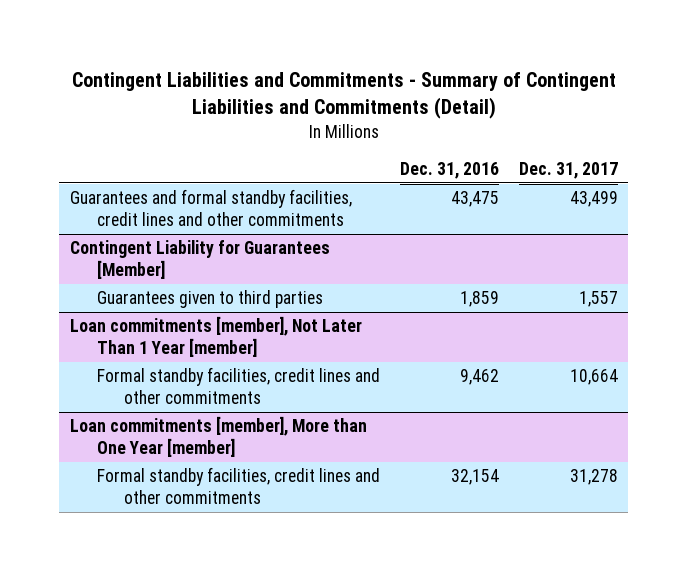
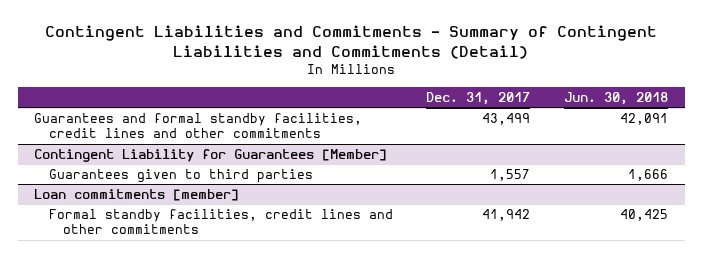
[399,162,499,180] Dec. 31, 2016 -> none
none -> [563,91,668,105] Jun. 30, 2018
[69,316,362,358] Loan commitments [member], Not Later Than 1 Year [member] -> none
[69,416,367,458] Loan commitments [member], More than One Year [member] -> none
[96,467,380,505] Formal standby facilities, credit lines and other commitments -> none
none -> [34,188,240,201] Loan commitments [member]
[569,369,618,386] 10,664 -> [482,208,531,221] 41,942

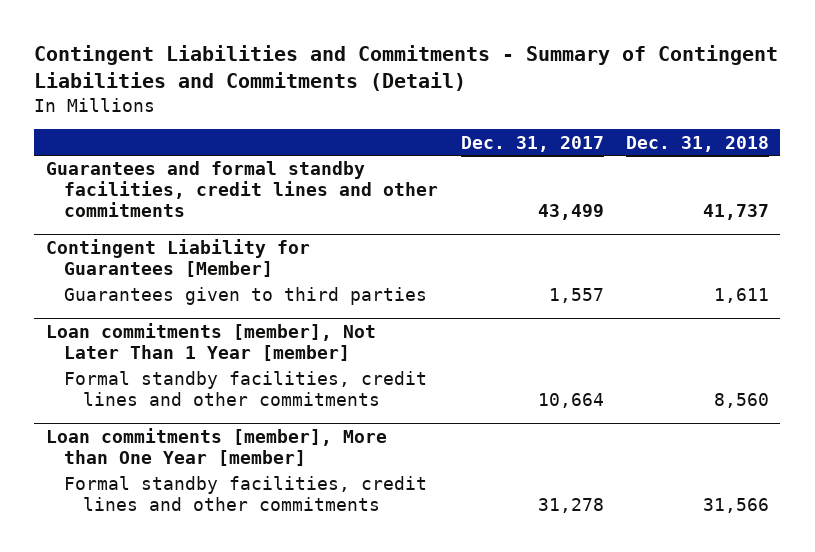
[563,91,668,105] Jun. 30, 2018 -> none
none -> [626,135,770,152] Dec. 31, 2018
[34,188,240,201] Loan commitments [member] -> none
none -> [45,322,376,361] Loan commitments [member], Not Later Than 1 Year [member]
[482,208,531,221] 41,942 -> [537,393,604,409] 10,664
none -> [45,427,387,466] Loan commitments [member], More than One Year [member]
none -> [64,476,428,512] Formal standby facilities, credit lines and other commitments

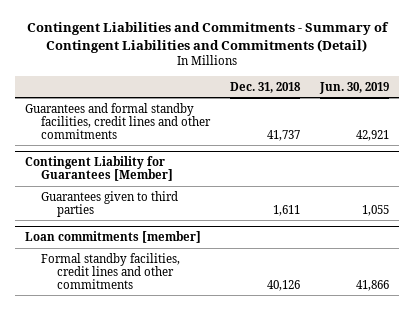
[460,135,604,152] Dec. 31, 2017 -> none
none -> [318,82,389,95] Jun. 30, 2019
[45,322,376,361] Loan commitments [member], Not Later Than 1 Year [member] -> none
[45,427,387,466] Loan commitments [member], More than One Year [member] -> none
[64,476,428,512] Formal standby facilities, credit lines and other commitments -> none
none -> [24,231,201,244] Loan commitments [member]
[714,393,770,409] 8,560 -> [266,279,300,291] 40,126

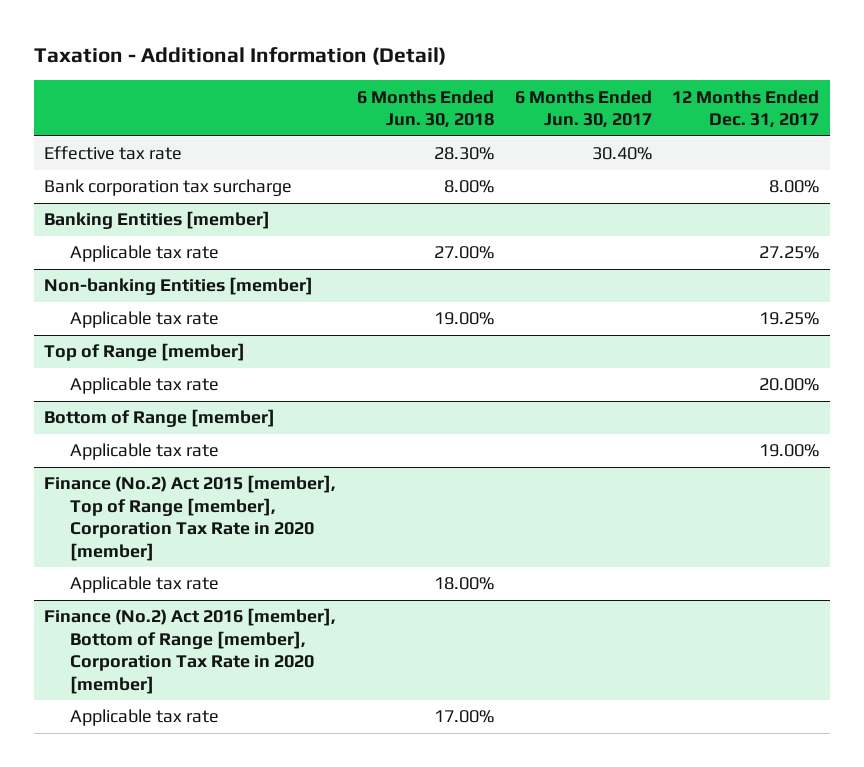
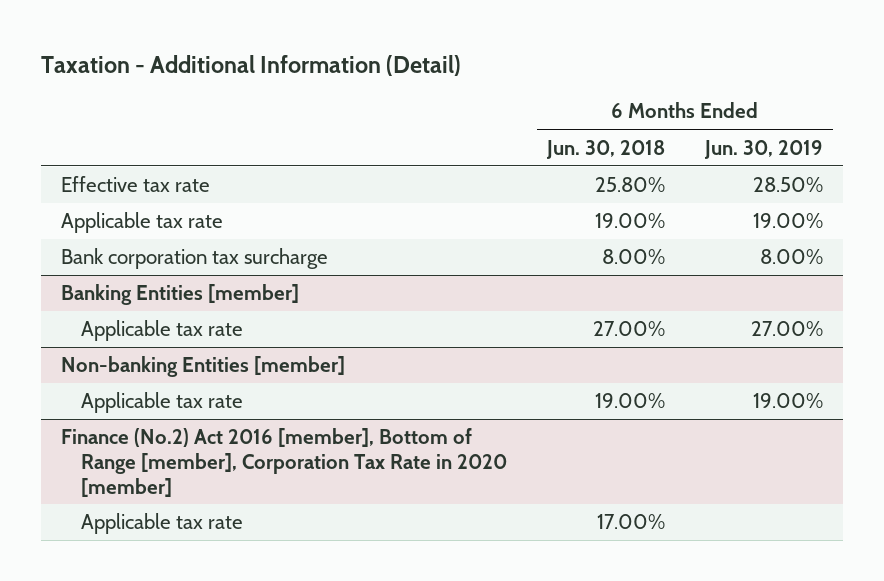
[514,89,652,129] 6 Months Ended Jun. 30, 2017 -> none
[672,89,820,129] 12 Months Ended Dec. 31, 2017 -> none
none -> [703,139,823,159] Jun. 30, 2019
[434,147,495,161] 28.30% -> [594,177,665,193] 25.80%
none -> [61,212,224,234] Applicable tax rate
[44,343,246,362] Top of Range [member] -> none
[70,377,220,395] Applicable tax rate -> none
[44,409,276,428] Bottom of Range [member] -> none
[70,443,220,461] Applicable tax rate -> none
[44,475,337,561] Finance (No.2) Act 2015 [member], Top of Range [member], Corporation Tax Rate in 2020 [member] -> none
[70,576,220,594] Applicable tax rate -> none

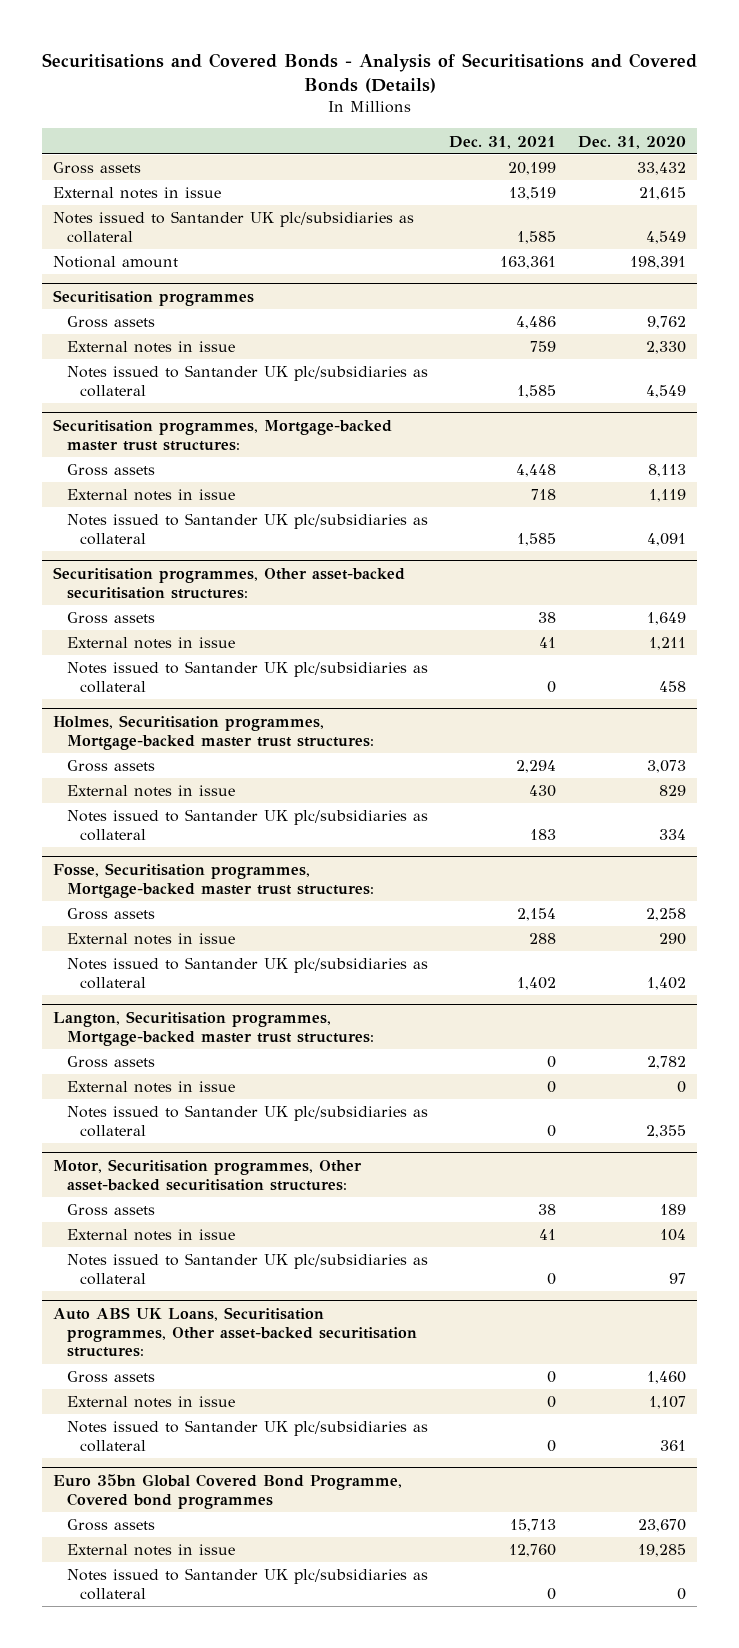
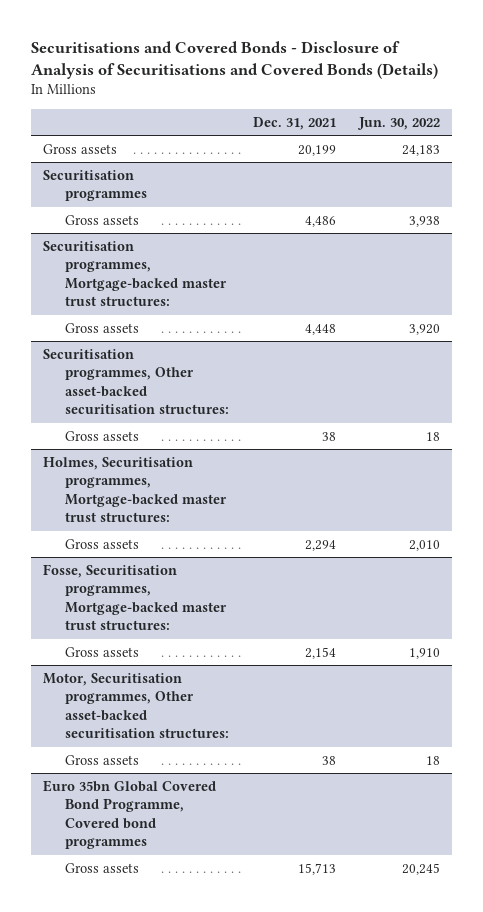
[41,52,697,94] Securitisations and Covered Bonds - Analysis of Securitisations and Covered Bonds (Details) -> [30,41,438,80] Securitisations and Covered Bonds - Disclosure of Analysis of Securitisations and Covered Bonds (Details)
[578,135,687,149] Dec. 31, 2020 -> none
none -> [357,116,441,130] Jun. 30, 2022
[52,187,221,200] External notes in issue -> none
[52,211,414,244] Notes issued to Santander UK plc/subsidiaries as collateral -> none
[52,256,178,269] Notional amount -> none
[66,341,235,354] External notes in issue -> none
[66,365,428,398] Notes issued to Santander UK plc/subsidiaries as collateral -> none
[66,489,235,502] External notes in issue -> none
[66,513,428,546] Notes issued to Santander UK plc/subsidiaries as collateral -> none
[66,637,235,650] External notes in issue -> none
[66,661,428,694] Notes issued to Santander UK plc/subsidiaries as collateral -> none
[66,785,235,798] External notes in issue -> none
[66,809,428,842] Notes issued to Santander UK plc/subsidiaries as collateral -> none
[66,933,235,946] External notes in issue -> none
[66,957,428,990] Notes issued to Santander UK plc/subsidiaries as collateral -> none
[52,1010,374,1046] Langton, Securitisation programmes, Mortgage-backed master trust structures: -> none
[66,1056,155,1069] Gross assets -> none
[66,1081,235,1094] External notes in issue -> none
[66,1105,428,1138] Notes issued to Santander UK plc/subsidiaries as collateral -> none
[66,1229,235,1242] External notes in issue -> none
[66,1253,428,1286] Notes issued to Santander UK plc/subsidiaries as collateral -> none
[52,1306,417,1358] Auto ABS UK Loans, Securitisation programmes, Other asset-backed securitisation structures: -> none
[66,1371,155,1384] Gross assets -> none
[66,1396,235,1409] External notes in issue -> none
[66,1420,428,1453] Notes issued to Santander UK plc/subsidiaries as collateral -> none
[66,1544,235,1557] External notes in issue -> none
[66,1568,428,1601] Notes issued to Santander UK plc/subsidiaries as collateral -> none

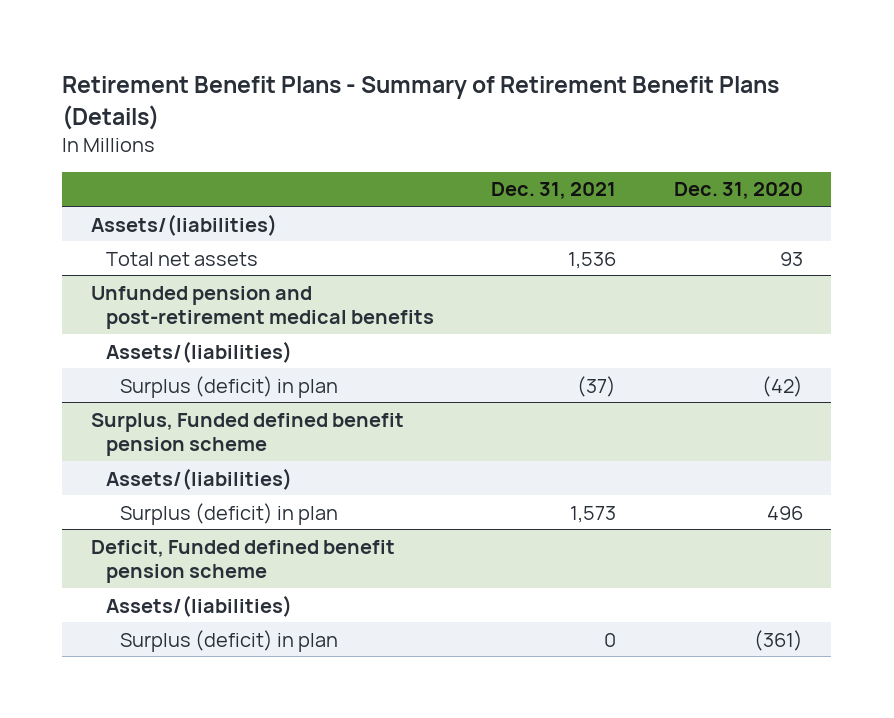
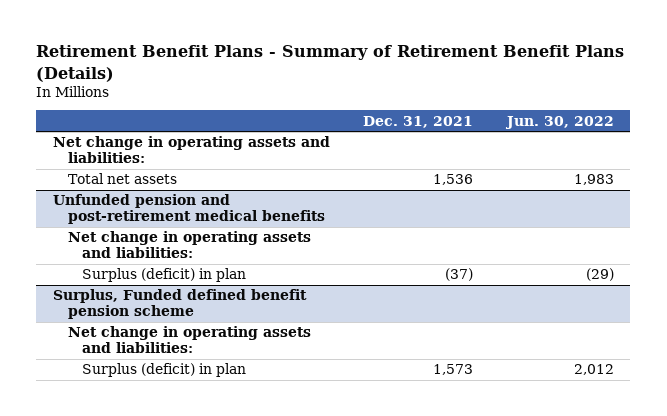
[673,182,803,200] Dec. 31, 2020 -> none
none -> [504,115,614,129] Jun. 30, 2022
[91,213,278,236] Assets/(liabilities) -> [53,136,331,164] Net change in operating assets and liabilities:
[105,340,292,363] Assets/(liabilities) -> [67,231,311,259] Net change in operating assets and liabilities:
[105,467,292,490] Assets/(liabilities) -> [67,326,311,354] Net change in operating assets and liabilities:
[91,539,396,584] Deficit, Funded defined benefit pension scheme -> none
[105,594,292,617] Assets/(liabilities) -> none
[120,629,339,652] Surplus (deficit) in plan -> none

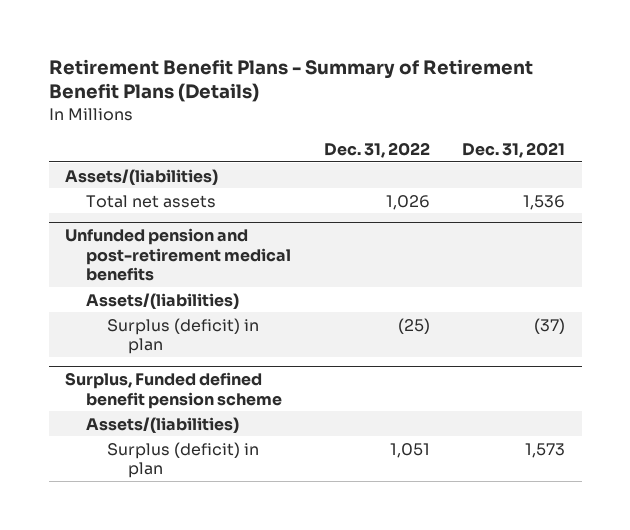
[504,115,614,129] Jun. 30, 2022 -> none
none -> [323,141,430,158] Dec. 31, 2022
[53,136,331,164] Net change in operating assets and liabilities: -> [64,168,218,185] Assets/(liabilities)
[67,231,311,259] Net change in operating assets and liabilities: -> [85,292,239,309] Assets/(liabilities)
[67,326,311,354] Net change in operating assets and liabilities: -> [85,416,239,433] Assets/(liabilities)

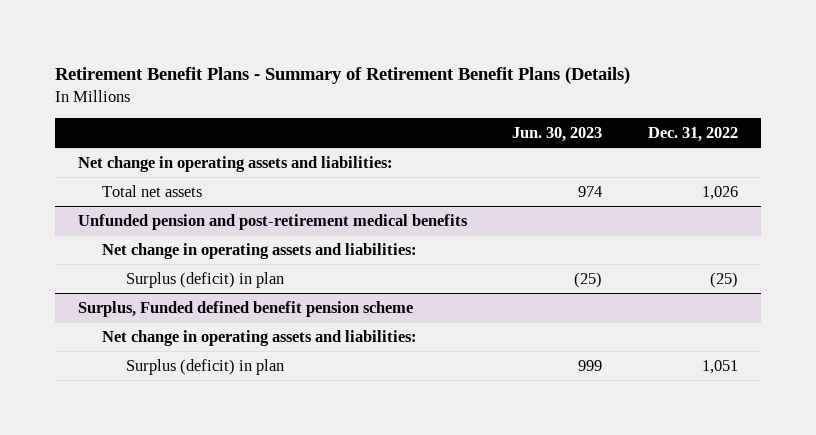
[462,141,566,158] Dec. 31, 2021 -> none
none -> [512,127,603,143] Jun. 30, 2023
[64,168,218,185] Assets/(liabilities) -> [77,155,393,172] Net change in operating assets and liabilities:
[85,292,239,309] Assets/(liabilities) -> [101,242,417,259] Net change in operating assets and liabilities:
[85,416,239,433] Assets/(liabilities) -> [101,329,417,346] Net change in operating assets and liabilities:

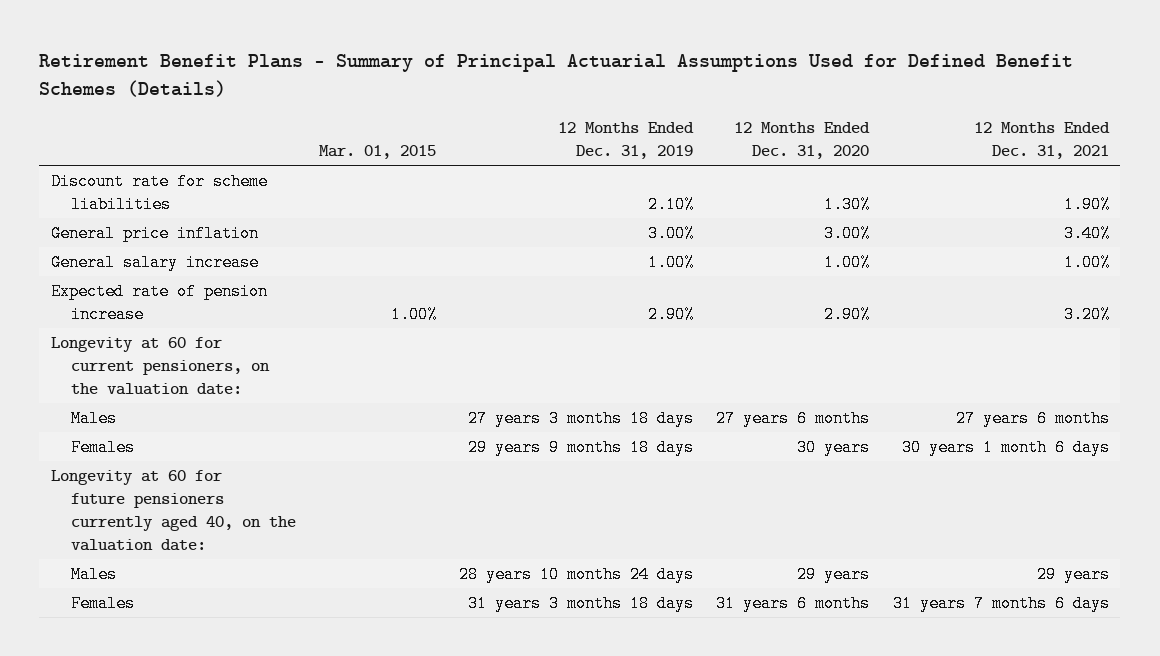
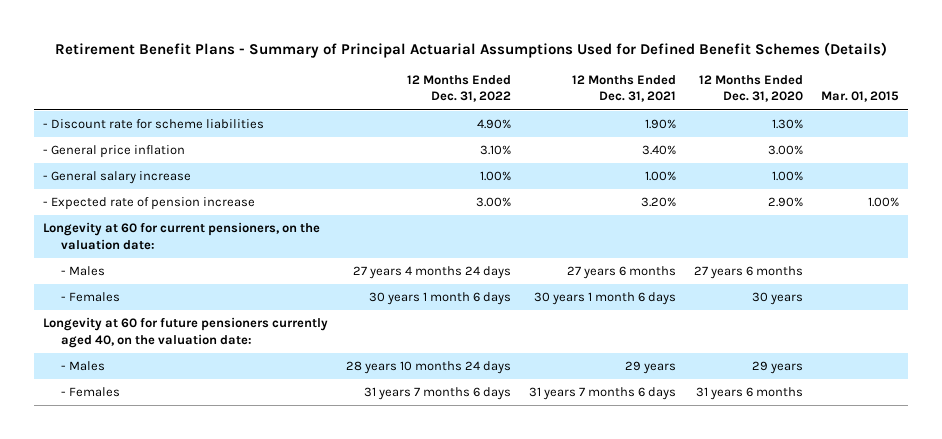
[558,122,695,160] 12 Months Ended Dec. 31, 2019 -> none
none -> [406,75,511,103] 12 Months Ended Dec. 31, 2022
[50,172,268,213] Discount rate for scheme liabilities -> [42,119,264,130] - Discount rate for scheme liabilities
[50,224,259,242] General price inflation -> [42,145,185,159] - General price inflation
[50,253,259,271] General salary increase -> [42,171,191,185] - General salary increase
[50,282,268,323] Expected rate of pension increase -> [42,197,255,211] - Expected rate of pension increase
[70,409,117,427] Males -> [60,266,105,277] - Males
[70,438,135,456] Females -> [60,292,120,303] - Females
[70,565,117,583] Males -> [60,361,105,372] - Males
[70,594,135,612] Females -> [60,387,120,398] - Females

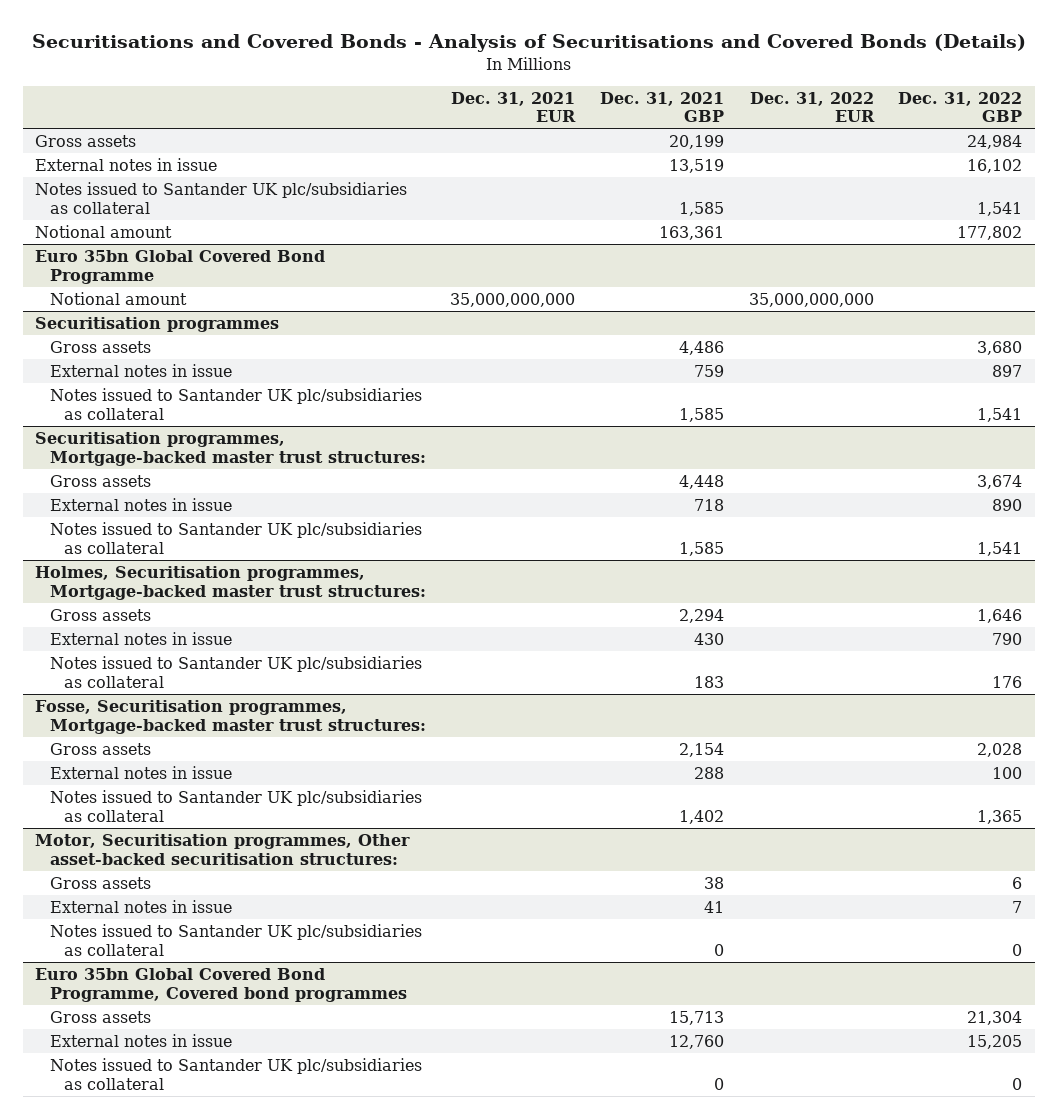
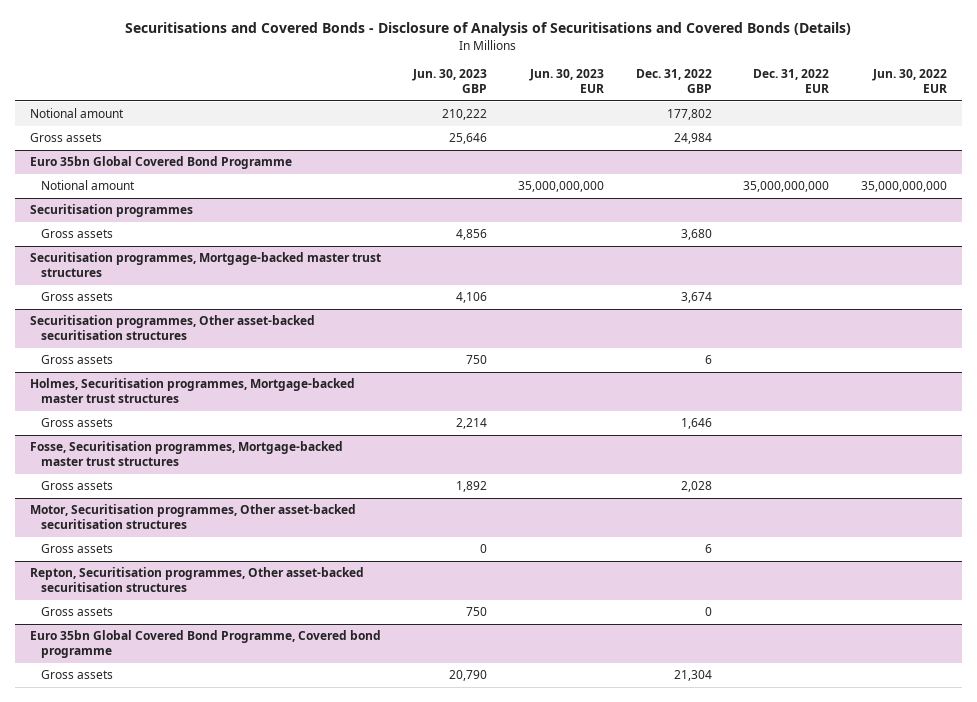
[31,34,1026,53] Securitisations and Covered Bonds - Analysis of Securitisations and Covered Bonds (Details) -> [125,22,852,37] Securitisations and Covered Bonds - Disclosure of Analysis of Securitisations and Covered Bonds (Details)
[451,91,577,123] Dec. 31, 2021 EUR -> none
[600,91,725,123] Dec. 31, 2021 GBP -> none
none -> [411,69,487,94] Jun. 30, 2023 GBP
none -> [529,69,605,94] Jun. 30, 2023 EUR
none -> [871,69,947,94] Jun. 30, 2022 EUR
[35,157,218,171] External notes in issue -> none
[35,181,408,214] Notes issued to Santander UK plc/subsidiaries as collateral -> none
[35,134,137,147] Gross assets -> [30,133,103,143] Gross assets
[49,363,232,377] External notes in issue -> none
[49,387,422,420] Notes issued to Santander UK plc/subsidiaries as collateral -> none
[35,431,426,466] Securitisation programmes, Mortgage-backed master trust structures: -> [30,252,382,278] Securitisation programmes, Mortgage-backed master trust structures
[49,497,232,511] External notes in issue -> none
[49,521,422,554] Notes issued to Santander UK plc/subsidiaries as collateral -> none
none -> [30,315,316,341] Securitisation programmes, Other asset-backed securitisation structures
none -> [41,355,114,365] Gross assets
[35,565,426,600] Holmes, Securitisation programmes, Mortgage-backed master trust structures: -> [30,378,356,404] Holmes, Securitisation programmes, Mortgage-backed master trust structures
[49,631,232,645] External notes in issue -> none
[49,655,422,688] Notes issued to Santander UK plc/subsidiaries as collateral -> none
[35,699,426,734] Fosse, Securitisation programmes, Mortgage-backed master trust structures: -> [30,441,344,467] Fosse, Securitisation programmes, Mortgage-backed master trust structures
[49,765,232,779] External notes in issue -> none
[49,789,422,822] Notes issued to Santander UK plc/subsidiaries as collateral -> none
[35,833,411,865] Motor, Securitisation programmes, Other asset-backed securitisation structures: -> [30,504,357,530] Motor, Securitisation programmes, Other asset-backed securitisation structures
[49,899,232,913] External notes in issue -> none
[49,923,422,956] Notes issued to Santander UK plc/subsidiaries as collateral -> none
none -> [30,567,365,593] Repton, Securitisation programmes, Other asset-backed securitisation structures
none -> [41,607,114,617] Gross assets
[35,967,407,1002] Euro 35bn Global Covered Bond Programme, Covered bond programmes -> [30,630,382,659] Euro 35bn Global Covered Bond Programme, Covered bond programme
[49,1033,232,1047] External notes in issue -> none
[49,1057,422,1090] Notes issued to Santander UK plc/subsidiaries as collateral -> none

